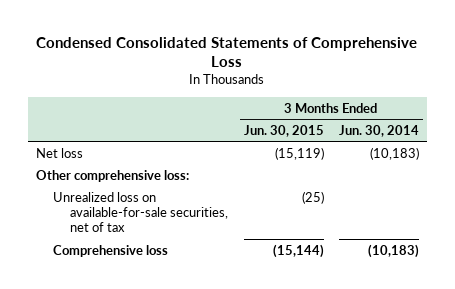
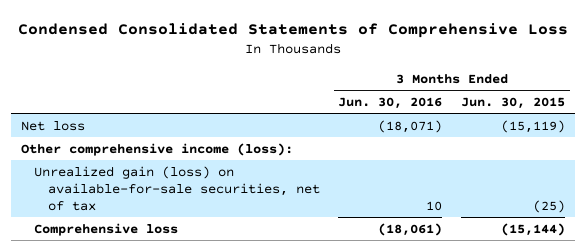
[339,124,420,137] Jun. 30, 2014 -> none
none -> [338,96,443,109] Jun. 30, 2016
[35,169,189,182] Other comprehensive loss: -> [20,142,293,156] Other comprehensive income (loss):
[52,191,228,233] Unrealized loss on available-for-sale securities, net of tax -> [34,165,320,211] Unrealized gain (loss) on available-for-sale securities, net of tax

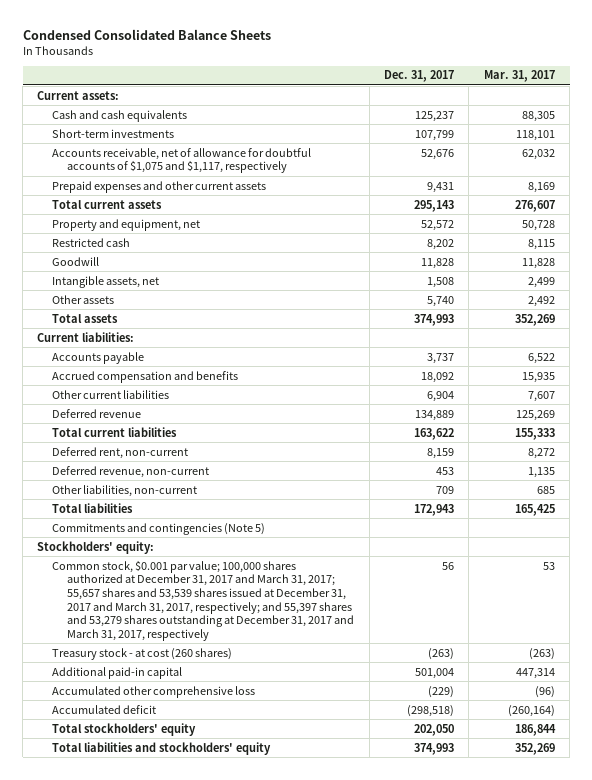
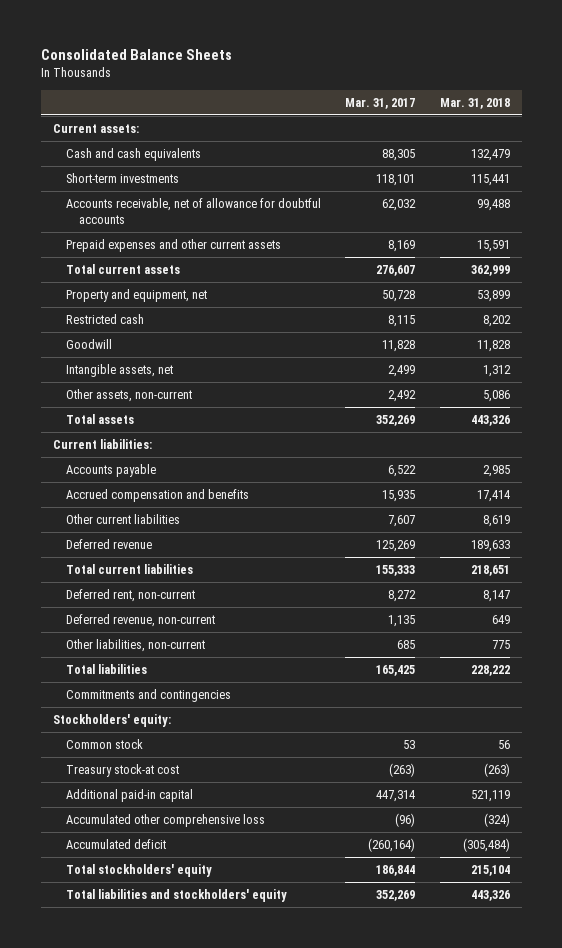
[22,28,271,40] Condensed Consolidated Balance Sheets -> [40,49,232,61] Consolidated Balance Sheets
[384,70,455,83] Dec. 31, 2017 -> none
none -> [439,97,510,109] Mar. 31, 2018
[52,147,312,174] Accounts receivable, net of allowance for doubtful accounts of $1,075 and $1,117, respectively -> [65,197,321,225] Accounts receivable, net of allowance for doubtful accounts
[52,294,115,304] Other assets -> [65,388,192,402] Other assets, non-current
[52,522,266,535] Commitments and contingencies (Note 5) -> [65,688,231,702] Commitments and contingencies
[52,559,355,641] Common stock, $0.001 par value; 100,000 shares authorized at December 31, 2017 and March 31, 2017; 55,657 shares and 53,539 shares issued at December 31, 2017 and March 31, 2017, respectively; and 55,397 shares and 53,279 shares outstanding at December 31, 2017 and March 31, 2017, respectively -> [65,738,143,749] Common stock
[52,647,233,660] Treasury stock - at cost (260 shares) -> [65,763,179,777] Treasury stock-at cost

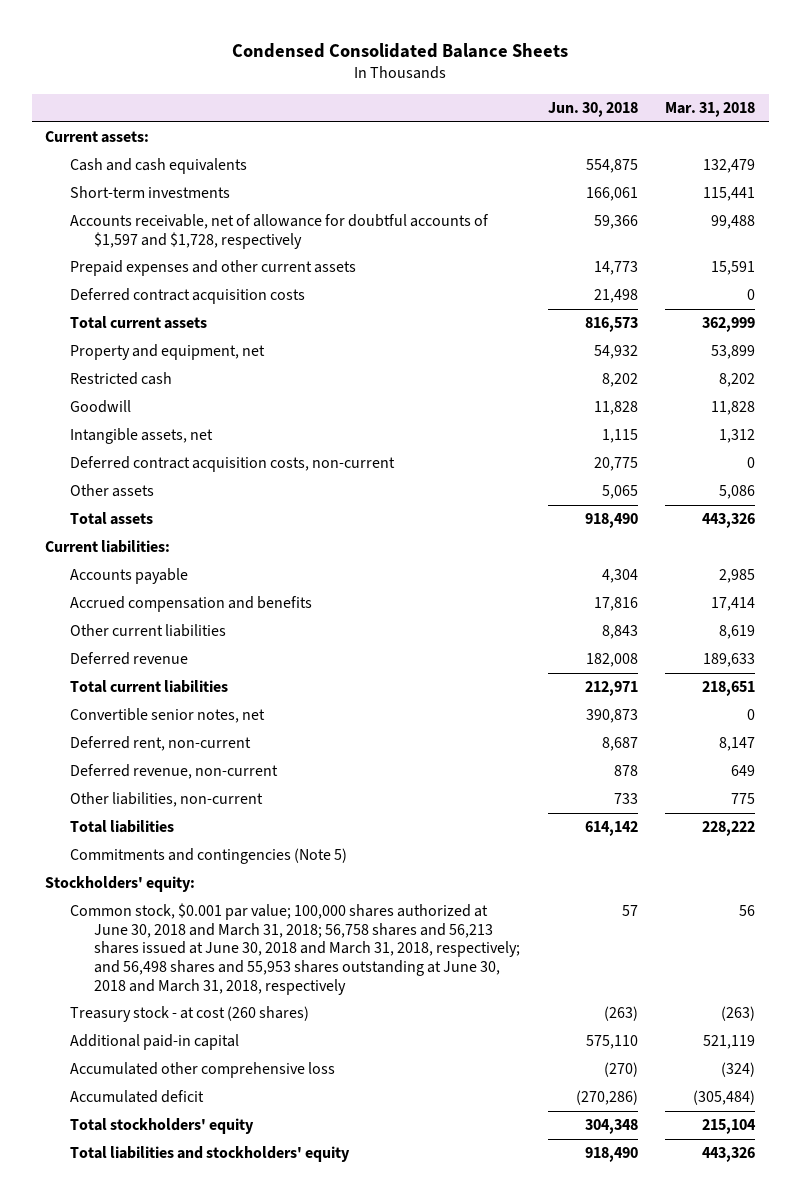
[40,49,232,61] Consolidated Balance Sheets -> [232,42,569,58] Condensed Consolidated Balance Sheets
[345,97,416,109] Mar. 31, 2017 -> none
none -> [547,102,638,118] Jun. 30, 2018
[65,197,321,225] Accounts receivable, net of allowance for doubtful accounts -> [69,214,489,249] Accounts receivable, net of allowance for doubtful accounts of $1,597 and $1,728, respectively
none -> [69,288,305,305] Deferred contract acquisition costs
none -> [69,456,395,473] Deferred contract acquisition costs, non-current
[65,388,192,402] Other assets, non-current -> [69,484,154,498] Other assets
none -> [69,708,265,724] Convertible senior notes, net
[65,688,231,702] Commitments and contingencies -> [69,848,347,865] Commitments and contingencies (Note 5)
[65,738,143,749] Common stock -> [69,903,521,995] Common stock, $0.001 par value; 100,000 shares authorized at June 30, 2018 and March 31, 2018; 56,758 shares and 56,213 shares issued at June 30, 2018 and March 31, 2018, respectively; and 56,498 shares and 55,953 shares outstanding at June 30, 2018 and March 31, 2018, respectively
[65,763,179,777] Treasury stock-at cost -> [69,1006,309,1023] Treasury stock - at cost (260 shares)

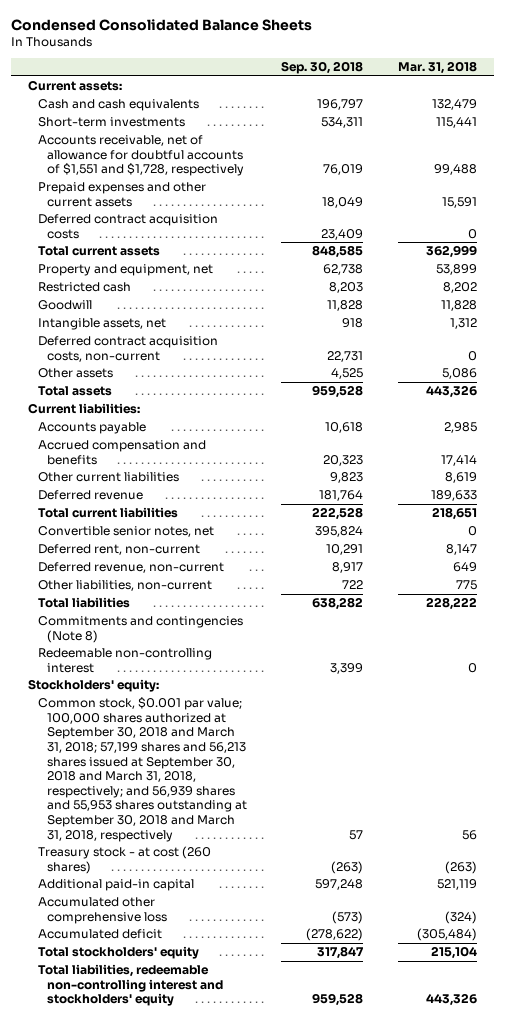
[547,102,638,118] Jun. 30, 2018 -> none
none -> [281,61,364,75] Sep. 30, 2018
[69,214,489,249] Accounts receivable, net of allowance for doubtful accounts of $1,597 and $1,728, respectively -> [37,135,245,177] Accounts receivable, net of allowance for doubtful accounts of $1,551 and $1,728, respectively
[69,848,347,865] Commitments and contingencies (Note 5) -> [37,616,243,643] Commitments and contingencies (Note 8)
none -> [37,648,212,673] Redeemable non-controlling interest
[69,903,521,995] Common stock, $0.001 par value; 100,000 shares authorized at June 30, 2018 and March 31, 2018; 56,758 shares and 56,213 shares issued at June 30, 2018 and March 31, 2018, respectively; and 56,498 shares and 55,953 shares outstanding at June 30, 2018 and March 31, 2018, respectively -> [37,697,248,842] Common stock, $0.001 par value; 100,000 shares authorized at September 30, 2018 and March 31, 2018; 57,199 shares and 56,213 shares issued at September 30, 2018 and March 31, 2018, respectively; and 56,939 shares and 55,953 shares outstanding at September 30, 2018 and March 31, 2018, respectively
[69,1146,350,1163] Total liabilities and stockholders' equity -> [37,964,224,1007] Total liabilities, redeemable non-controlling interest and stockholders' equity

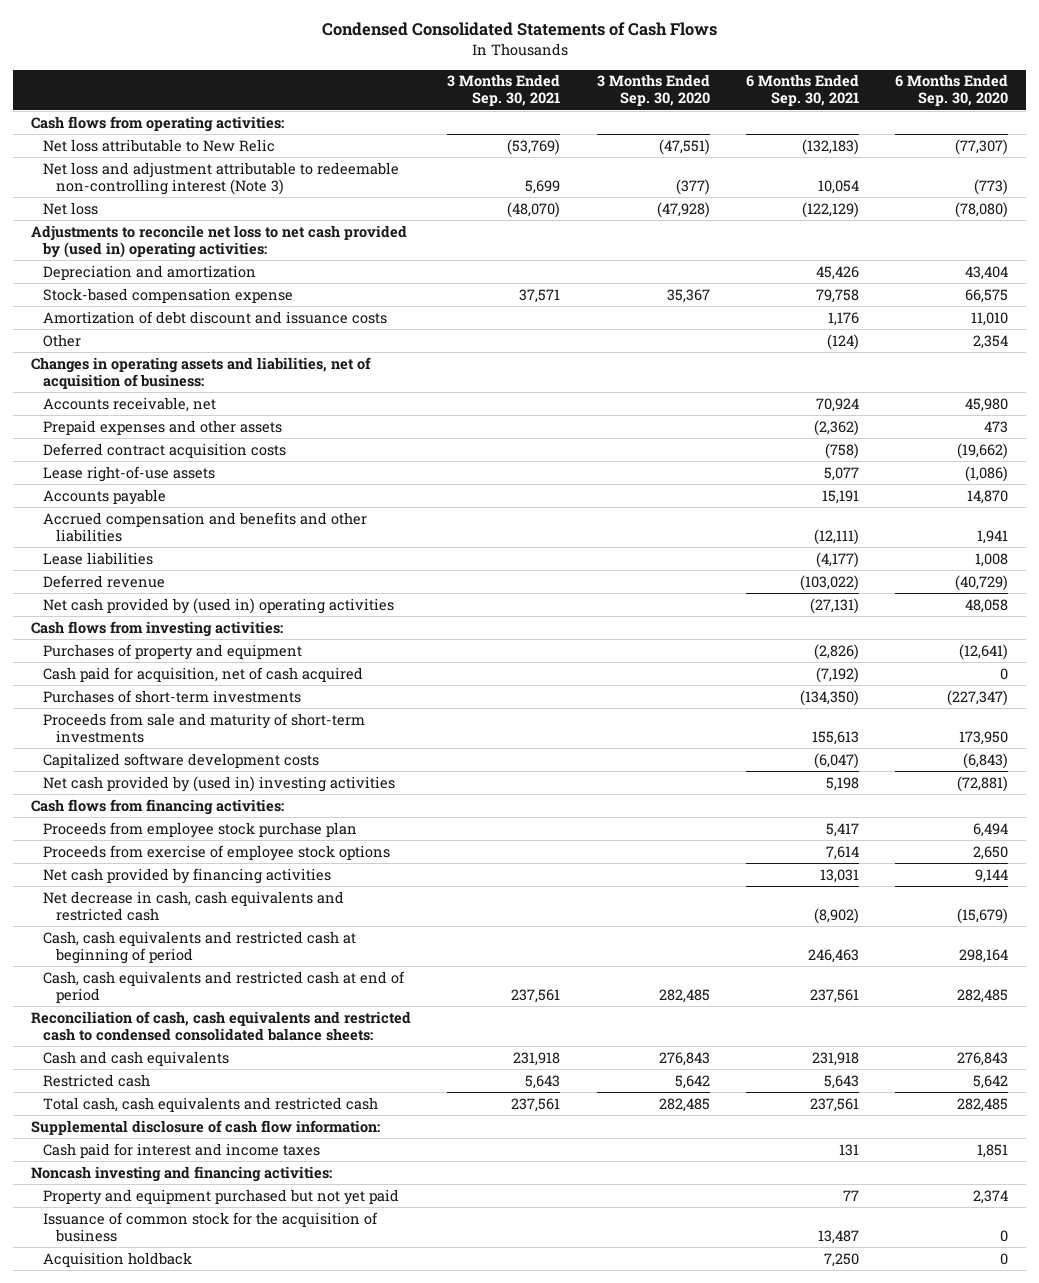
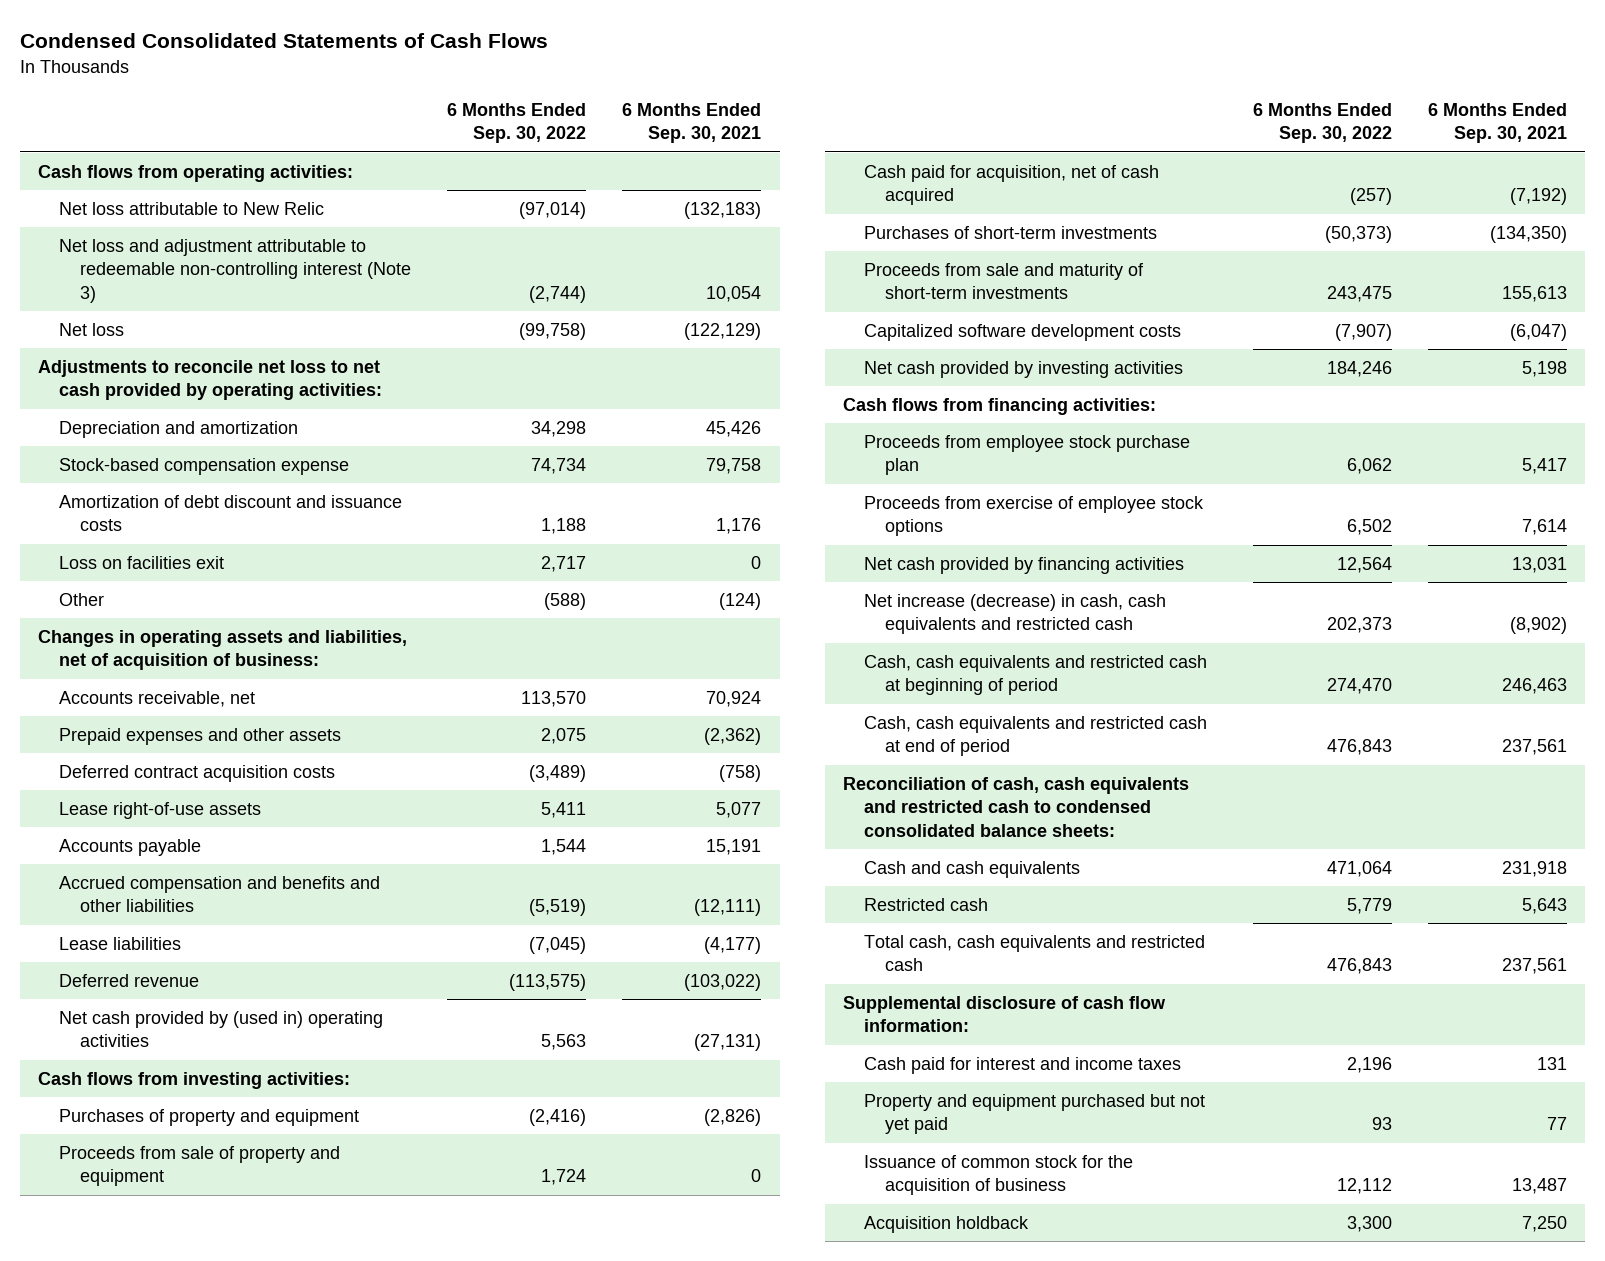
[447,74,561,107] 3 Months Ended Sep. 30, 2021 -> none
[596,74,710,107] 3 Months Ended Sep. 30, 2020 -> none
[895,74,1009,107] 6 Months Ended Sep. 30, 2020 -> none
none -> [447,102,587,144] 6 Months Ended Sep. 30, 2022
[31,224,408,258] Adjustments to reconcile net loss to net cash provided by (used in) operating activities: -> [37,359,382,401] Adjustments to reconcile net loss to net cash provided by operating activities:
none -> [58,555,224,569] Loss on facilities exit
none -> [58,1145,340,1187] Proceeds from sale of property and equipment
[43,775,396,792] Net cash provided by (used in) investing activities -> [864,360,1184,378] Net cash provided by investing activities
[43,890,345,921] Net decrease in cash, cash equivalents and restricted cash -> [864,593,1167,635] Net increase (decrease) in cash, cash equivalents and restricted cash
[31,1165,333,1182] Noncash investing and financing activities: -> none

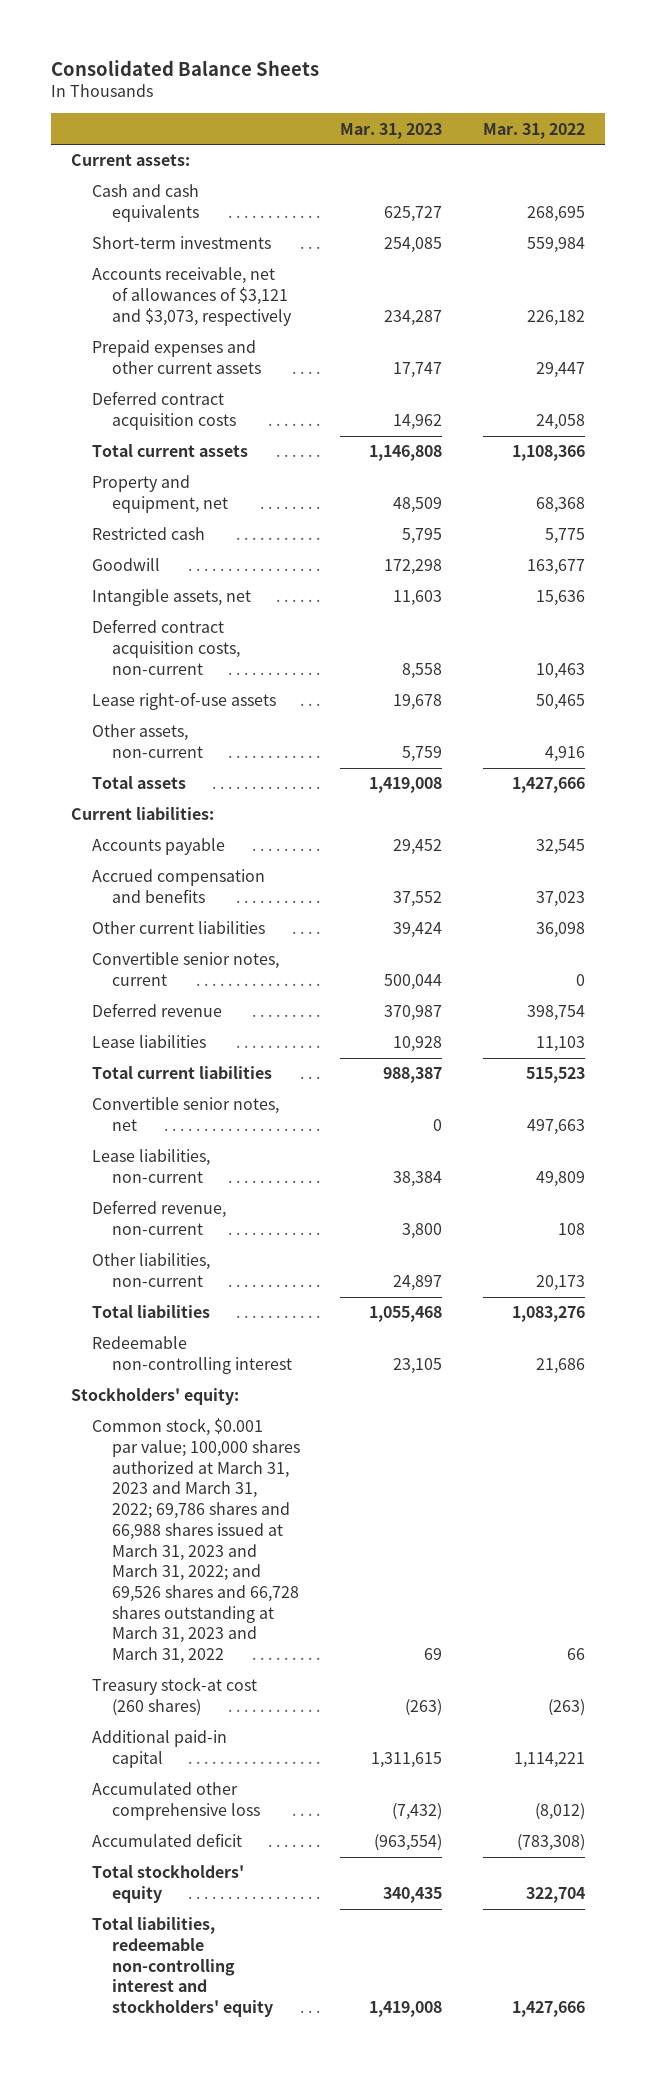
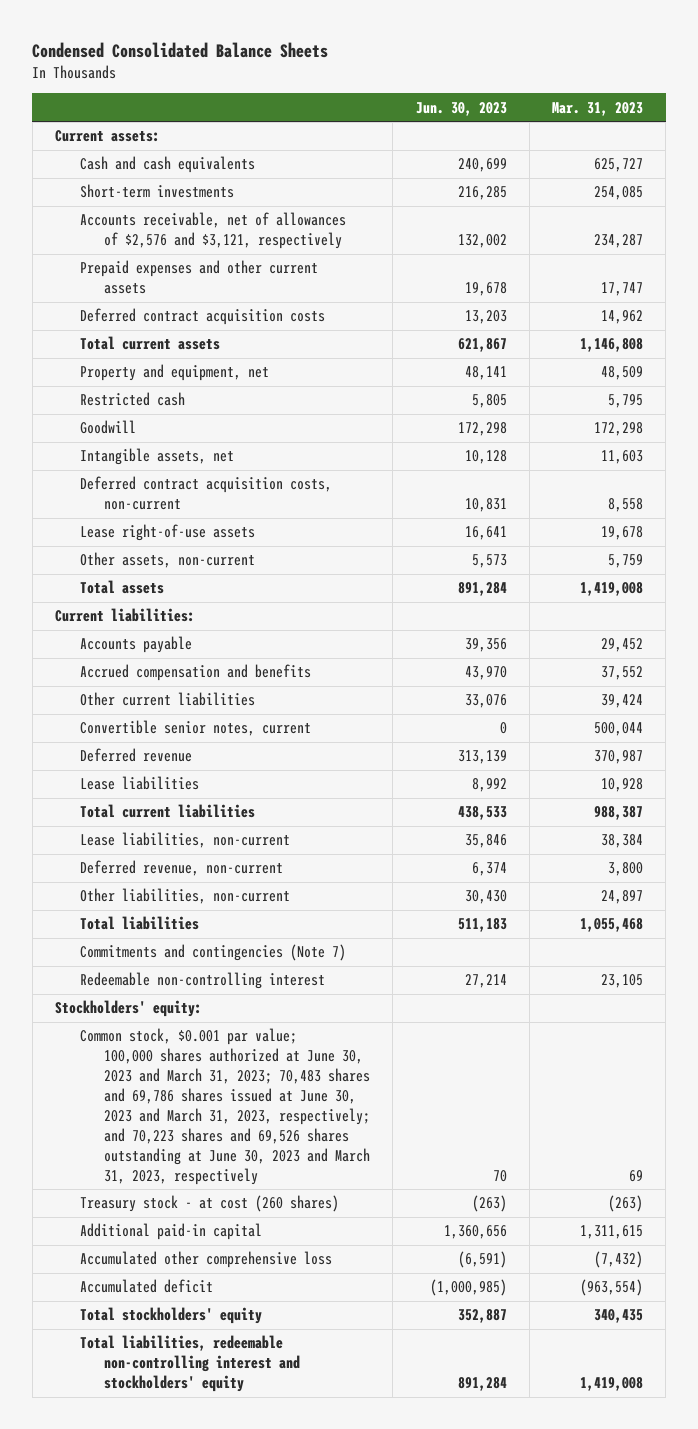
[51,59,320,76] Consolidated Balance Sheets -> [32,41,329,58] Condensed Consolidated Balance Sheets
[482,122,585,139] Mar. 31, 2022 -> none
none -> [415,101,507,116] Jun. 30, 2023
[91,267,292,326] Accounts receivable, net of allowances of $3,121 and $3,073, respectively -> [79,212,346,250] Accounts receivable, net of allowances of $2,576 and $3,121, respectively
[91,1097,279,1132] Convertible senior notes, net -> none
none -> [79,944,346,962] Commitments and contingencies (Note 7)
[91,1418,300,1664] Common stock, $0.001 par value; 100,000 shares authorized at March 31, 2023 and March 31, 2022; 69,786 shares and 66,988 shares issued at March 31, 2023 and March 31, 2022; and 69,526 shares and 66,728 shares outstanding at March 31, 2023 and March 31, 2022 -> [79,1028,371,1185] Common stock, $0.001 par value; 100,000 shares authorized at June 30, 2023 and March 31, 2023; 70,483 shares and 69,786 shares issued at June 30, 2023 and March 31, 2023, respectively; and 70,223 shares and 69,526 shares outstanding at June 30, 2023 and March 31, 2023, respectively
[91,1677,257,1717] Treasury stock-at cost (260 shares) -> [79,1195,339,1213] Treasury stock - at cost (260 shares)

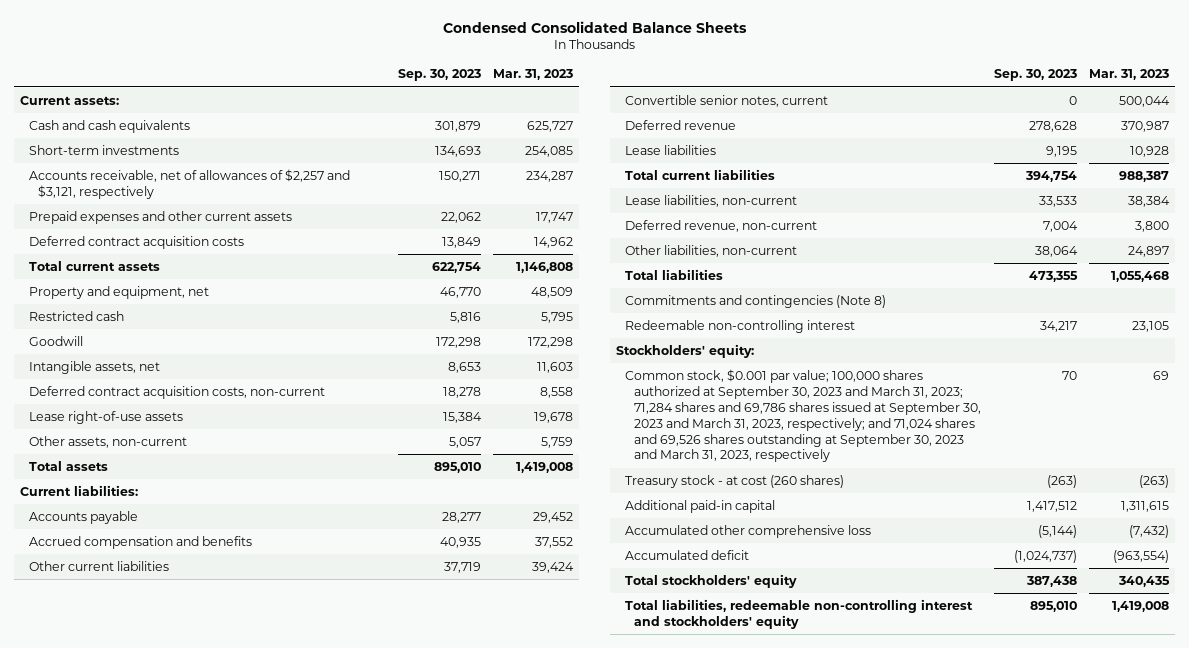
[415,101,507,116] Jun. 30, 2023 -> none
none -> [397,69,481,82] Sep. 30, 2023
[79,212,346,250] Accounts receivable, net of allowances of $2,576 and $3,121, respectively -> [28,168,350,199] Accounts receivable, net of allowances of $2,257 and $3,121, respectively
[79,944,346,962] Commitments and contingencies (Note 7) -> [625,294,887,308] Commitments and contingencies (Note 8)
[79,1028,371,1185] Common stock, $0.001 par value; 100,000 shares authorized at June 30, 2023 and March 31, 2023; 70,483 shares and 69,786 shares issued at June 30, 2023 and March 31, 2023, respectively; and 70,223 shares and 69,526 shares outstanding at June 30, 2023 and March 31, 2023, respectively -> [625,368,982,463] Common stock, $0.001 par value; 100,000 shares authorized at September 30, 2023 and March 31, 2023; 71,284 shares and 69,786 shares issued at September 30, 2023 and March 31, 2023, respectively; and 71,024 shares and 69,526 shares outstanding at September 30, 2023 and March 31, 2023, respectively

